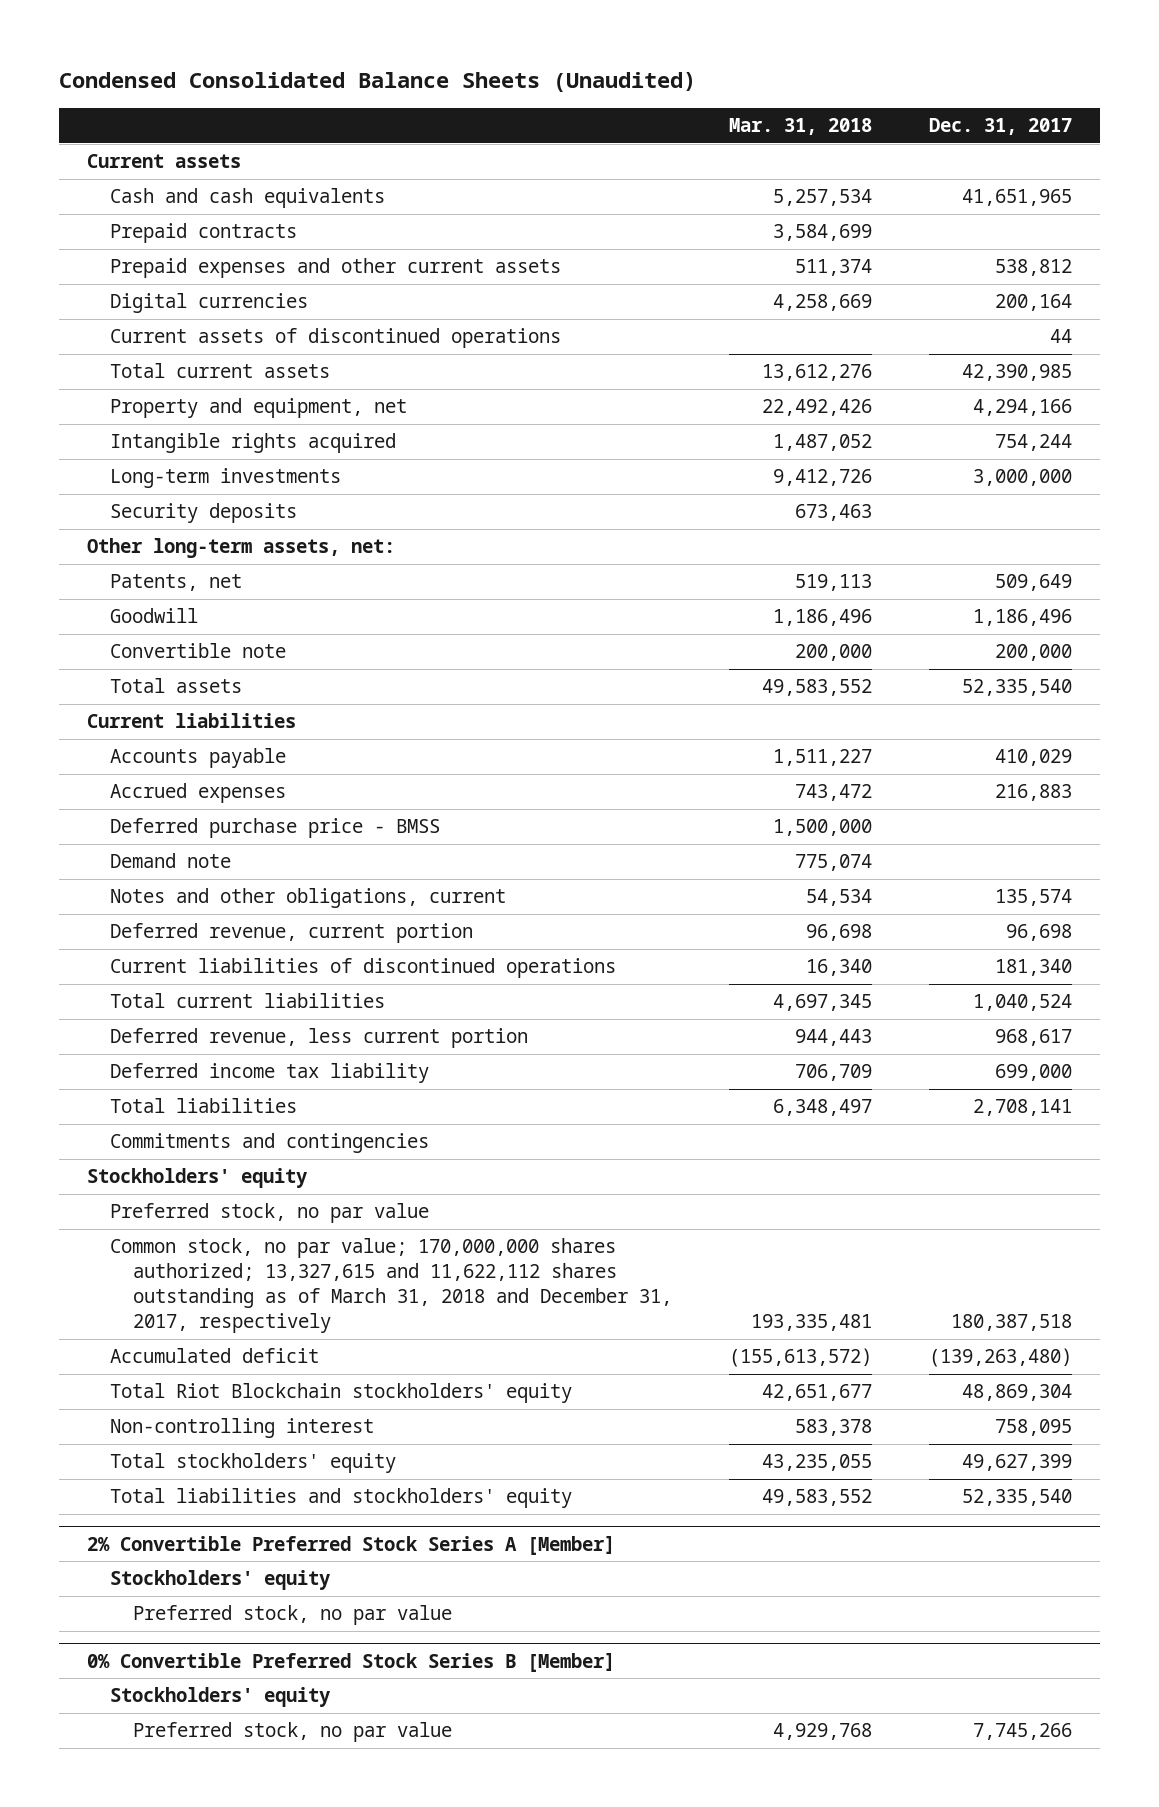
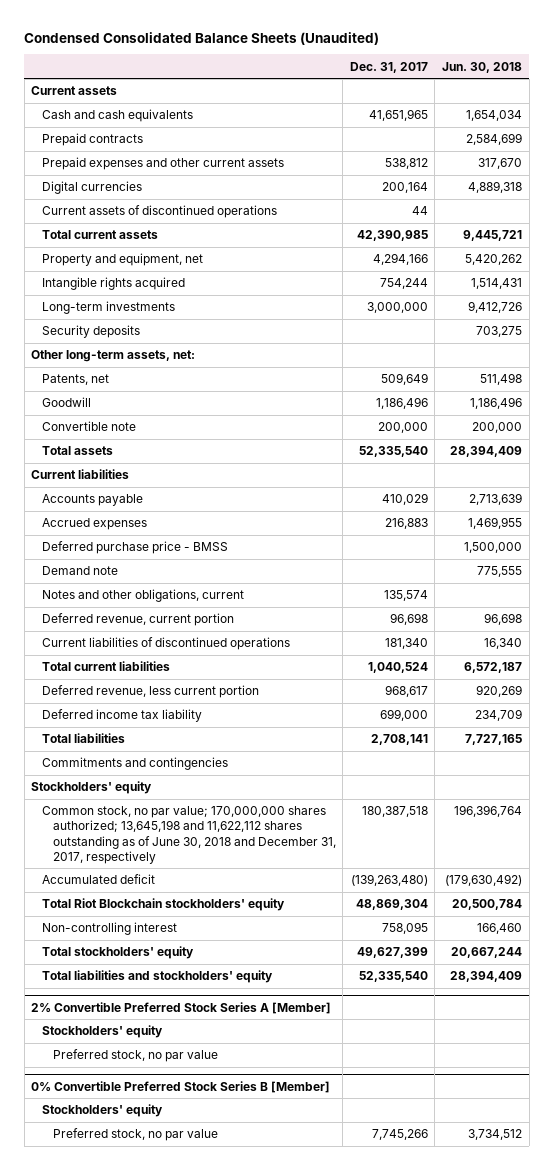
[729,117,873,135] Mar. 31, 2018 -> none
none -> [441,61,522,73] Jun. 30, 2018
[110,1203,430,1224] Preferred stock, no par value -> none
[110,1238,673,1334] Common stock, no par value; 170,000,000 shares authorized; 13,327,615 and 11,622,112 shares outstanding as of March 31, 2018 and December 31, 2017, respectively -> [41,806,336,864] Common stock, no par value; 170,000,000 shares authorized; 13,645,198 and 11,622,112 shares outstanding as of June 30, 2018 and December 31, 2017, respectively

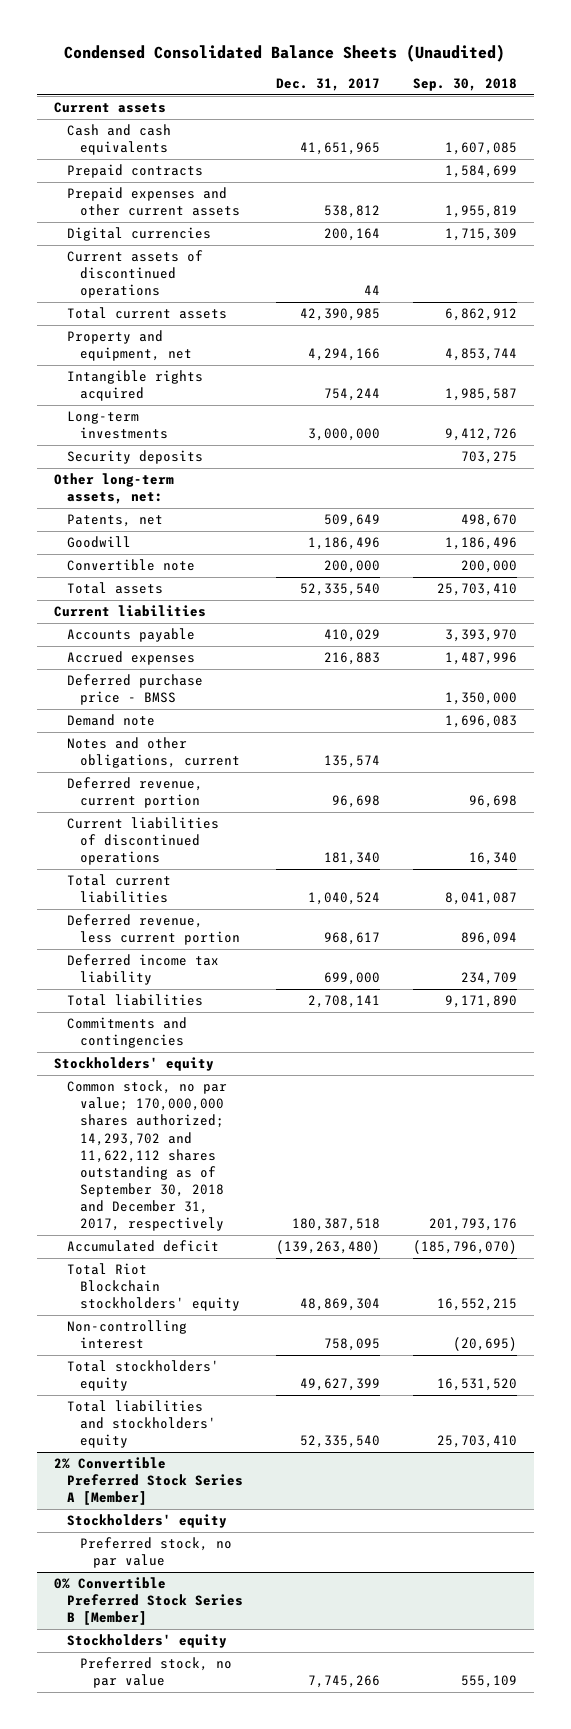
[441,61,522,73] Jun. 30, 2018 -> none
none -> [413,78,518,92] Sep. 30, 2018
[41,806,336,864] Common stock, no par value; 170,000,000 shares authorized; 13,645,198 and 11,622,112 shares outstanding as of June 30, 2018 and December 31, 2017, respectively -> [66,1080,227,1232] Common stock, no par value; 170,000,000 shares authorized; 14,293,702 and 11,622,112 shares outstanding as of September 30, 2018 and December 31, 2017, respectively

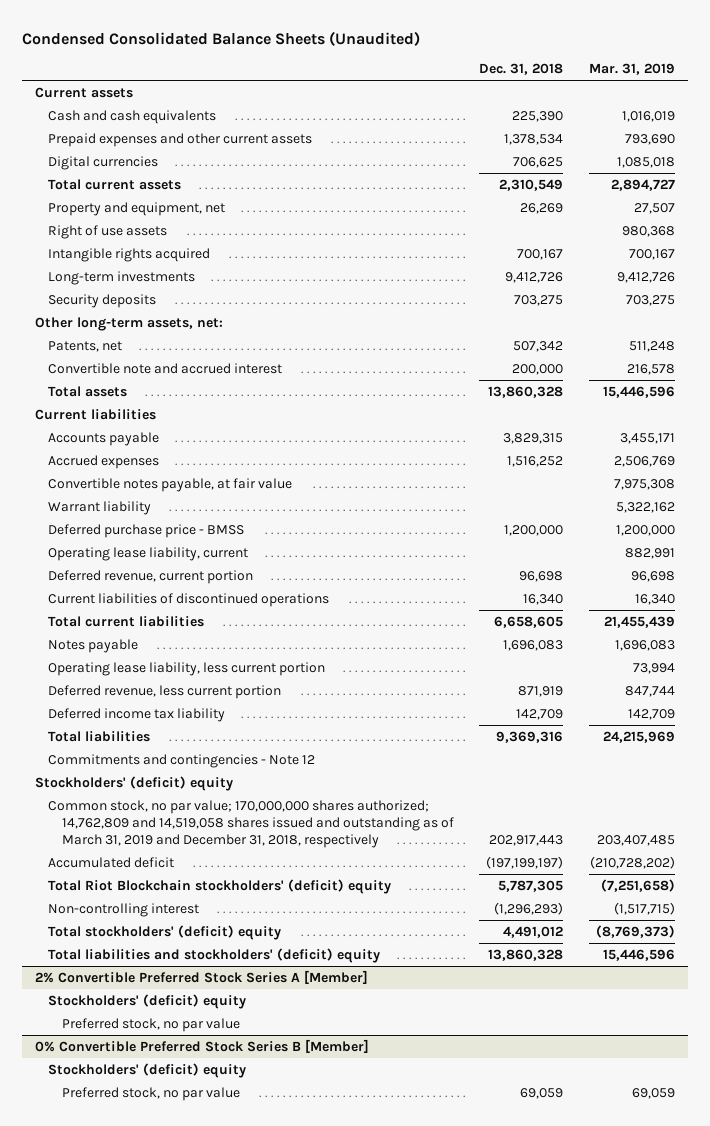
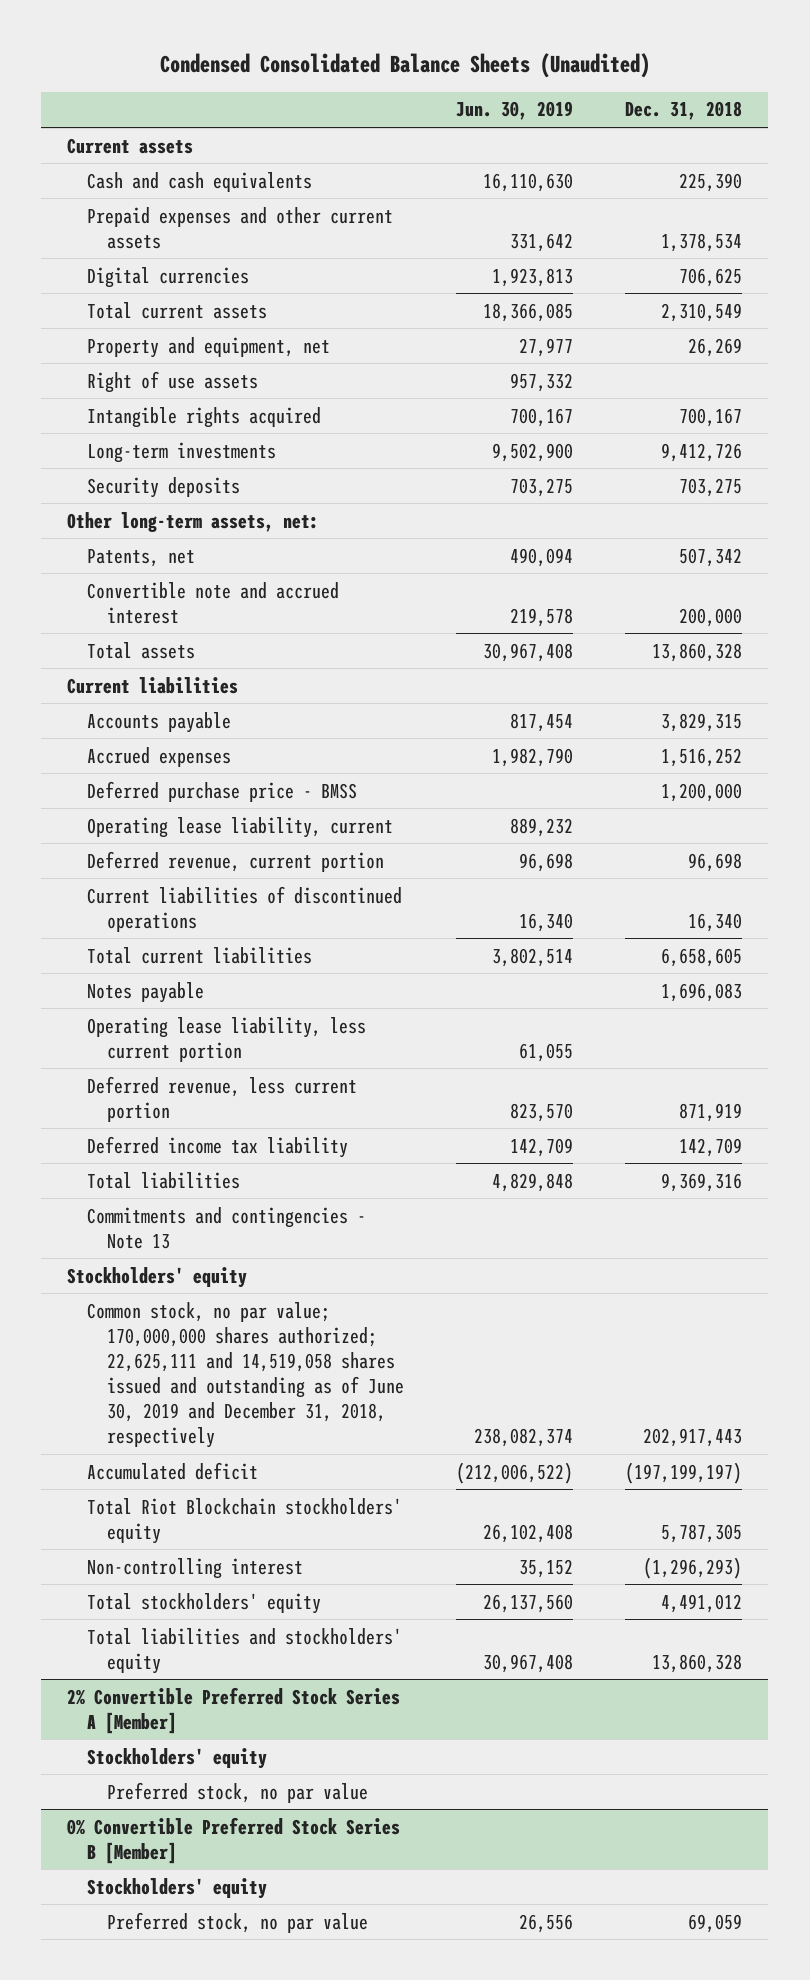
[588,63,675,76] Mar. 31, 2019 -> none
none -> [456,101,574,121] Jun. 30, 2019
[48,477,293,492] Convertible notes payable, at fair value -> none
[48,500,152,515] Warrant liability -> none
[48,753,316,768] Commitments and contingencies - Note 12 -> [87,1206,367,1249] Commitments and contingencies - Note 13
[34,775,233,791] Stockholders' (deficit) equity -> [67,1266,248,1288] Stockholders' equity
[48,799,454,849] Common stock, no par value; 170,000,000 shares authorized; 14,762,809 and 14,519,058 shares issued and outstanding as of March 31, 2019 and December 31, 2018, respectively -> [87,1301,404,1449] Common stock, no par value; 170,000,000 shares authorized; 22,625,111 and 14,519,058 shares issued and outstanding as of June 30, 2019 and December 31, 2018, respectively
[48,878,392,894] Total Riot Blockchain stockholders' (deficit) equity -> [87,1497,403,1544] Total Riot Blockchain stockholders' equity
[48,924,282,940] Total stockholders' (deficit) equity -> [87,1592,322,1614] Total stockholders' equity
[48,947,381,963] Total liabilities and stockholders' (deficit) equity -> [87,1627,403,1674] Total liabilities and stockholders' equity
[48,993,247,1009] Stockholders' (deficit) equity -> [87,1747,268,1769] Stockholders' equity
[48,1062,247,1078] Stockholders' (deficit) equity -> [87,1877,268,1899] Stockholders' equity

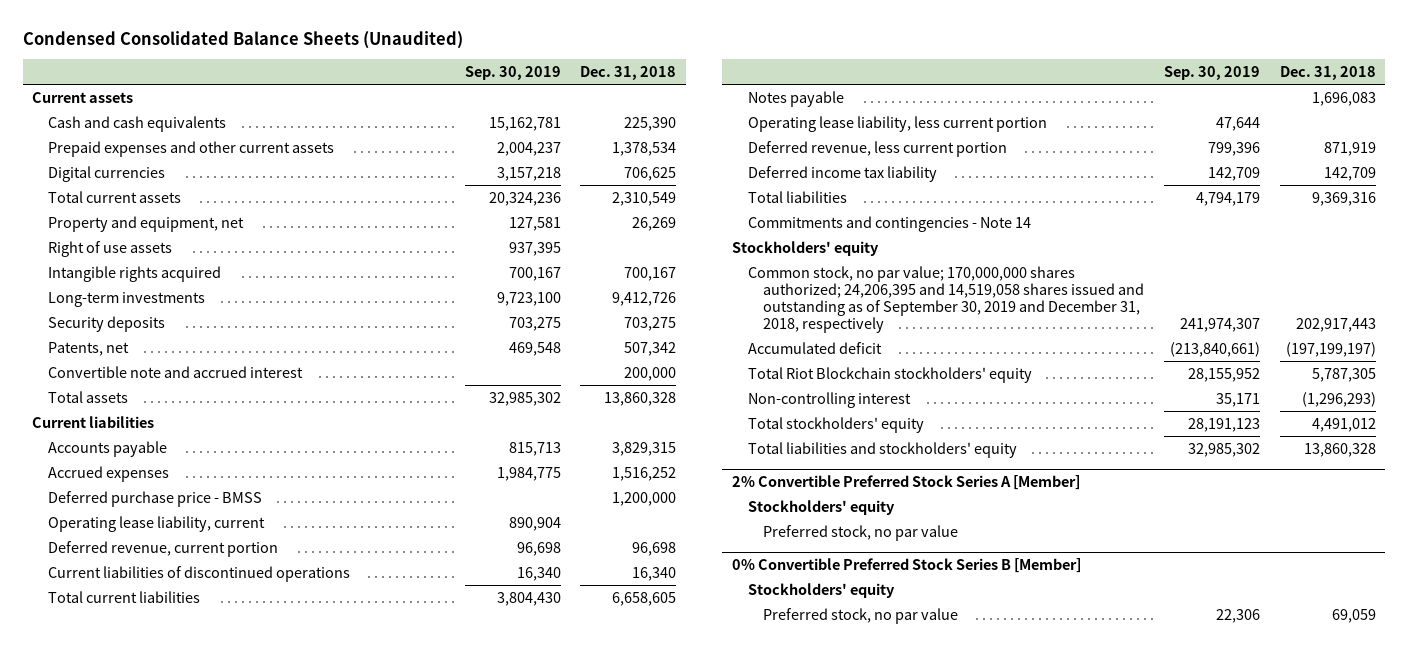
[456,101,574,121] Jun. 30, 2019 -> none
none -> [464,65,561,80] Sep. 30, 2019
[67,511,320,532] Other long-term assets, net: -> none
[87,1206,367,1249] Commitments and contingencies - Note 13 -> [747,215,1031,232] Commitments and contingencies - Note 14
[87,1301,404,1449] Common stock, no par value; 170,000,000 shares authorized; 22,625,111 and 14,519,058 shares issued and outstanding as of June 30, 2019 and December 31, 2018, respectively -> [747,265,1145,333] Common stock, no par value; 170,000,000 shares authorized; 24,206,395 and 14,519,058 shares issued and outstanding as of September 30, 2019 and December 31, 2018, respectively

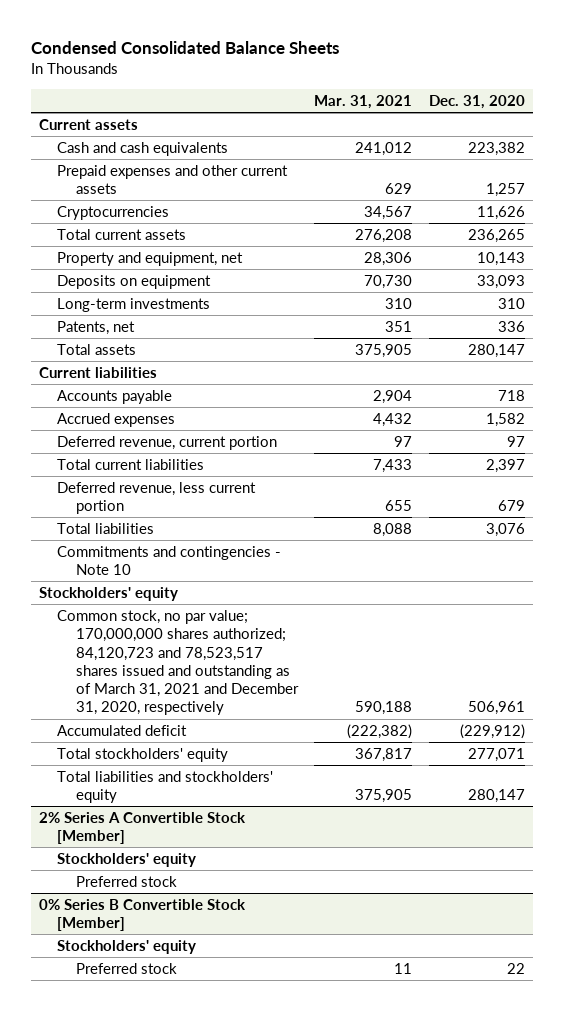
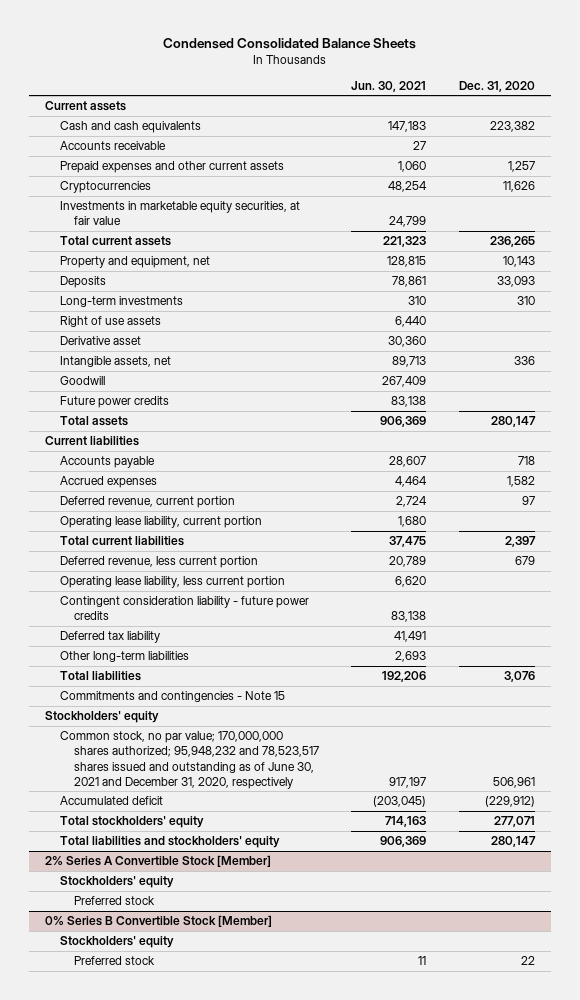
[314,95,413,110] Mar. 31, 2021 -> none
none -> [351,80,427,92] Jun. 30, 2021
none -> [59,141,166,151] Accounts receivable
none -> [59,201,300,226] Investments in marketable equity securities, at fair value
[57,274,212,289] Deposits on equipment -> [59,276,106,289] Deposits
none -> [59,316,161,328] Right of use assets
none -> [59,336,141,346] Derivative asset
[57,320,136,335] Patents, net -> [59,356,171,368] Intangible assets, net
none -> [59,376,105,386] Goodwill
none -> [59,396,169,409] Future power credits
none -> [59,516,262,529] Operating lease liability, current portion
none -> [59,576,285,589] Operating lease liability, less current portion
none -> [59,596,309,621] Contingent consideration liability - future power credits
none -> [59,631,160,644] Deferred tax liability
none -> [59,651,189,663] Other long-term liabilities
[57,545,282,576] Commitments and contingencies - Note 10 -> [59,691,285,703] Commitments and contingencies - Note 15
[57,609,299,716] Common stock, no par value; 170,000,000 shares authorized; 84,120,723 and 78,523,517 shares issued and outstanding as of March 31, 2021 and December 31, 2020, respectively -> [59,731,319,789] Common stock, no par value; 170,000,000 shares authorized; 95,948,232 and 78,523,517 shares issued and outstanding as of June 30, 2021 and December 31, 2020, respectively

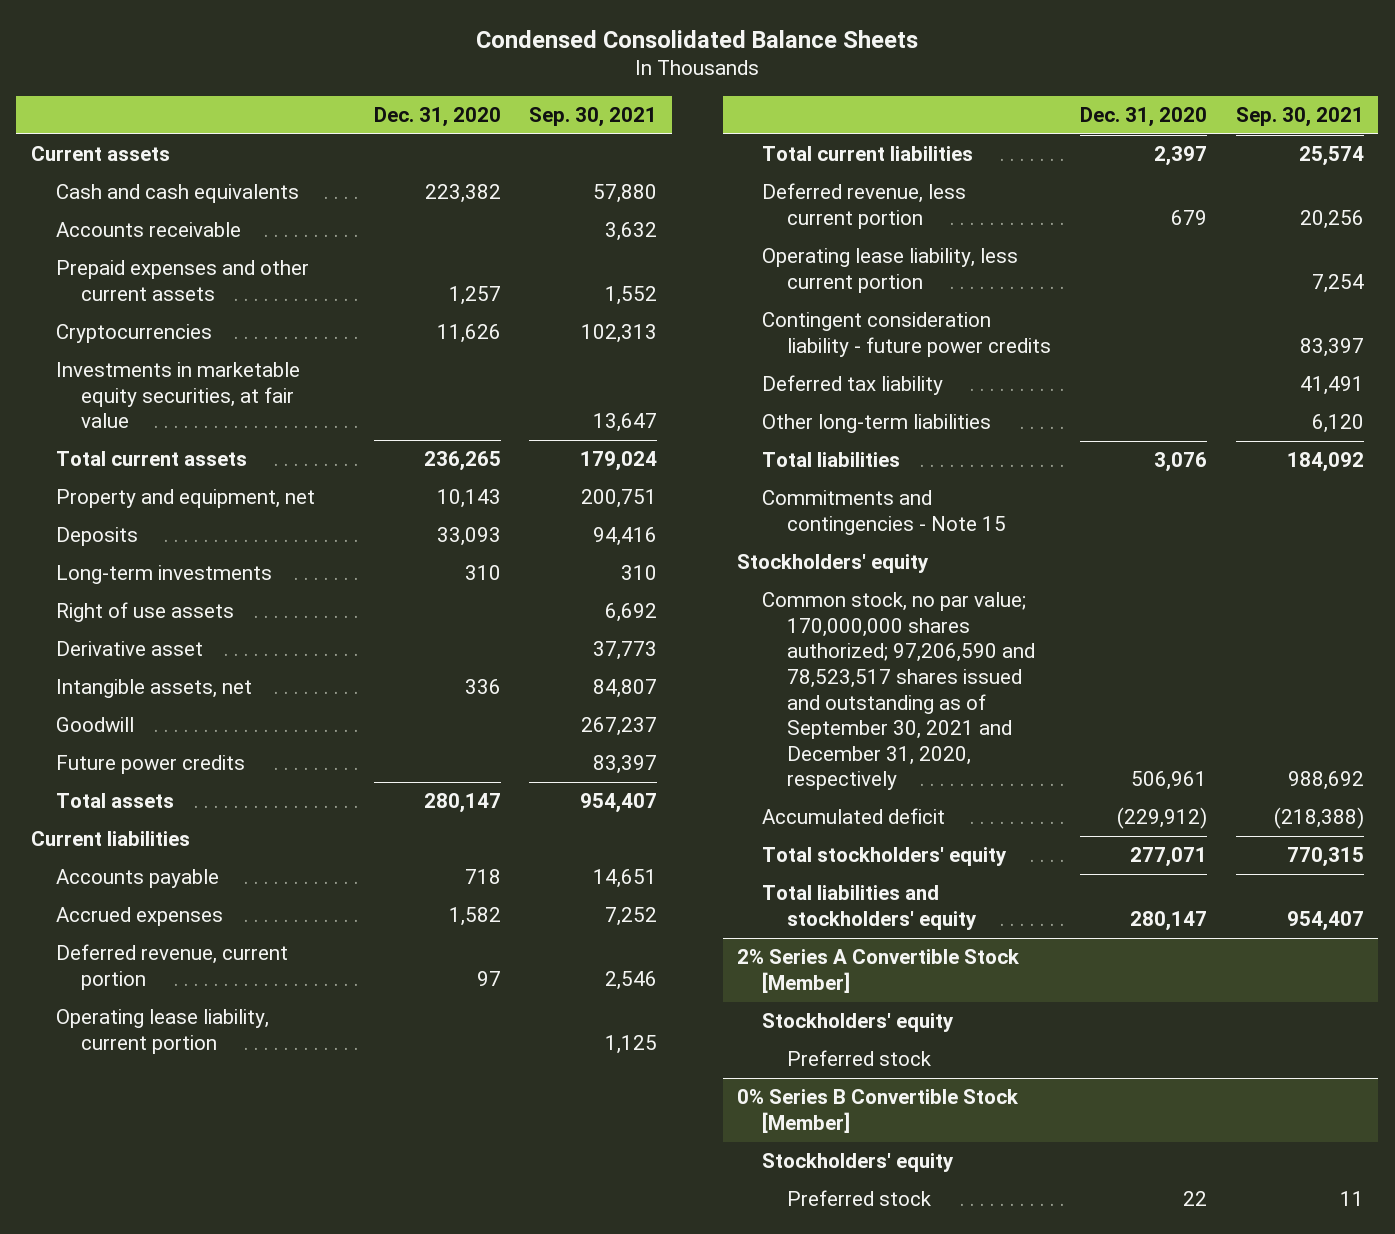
[351,80,427,92] Jun. 30, 2021 -> none
none -> [529,106,658,127] Sep. 30, 2021
[59,731,319,789] Common stock, no par value; 170,000,000 shares authorized; 95,948,232 and 78,523,517 shares issued and outstanding as of June 30, 2021 and December 31, 2020, respectively -> [762,592,1035,791] Common stock, no par value; 170,000,000 shares authorized; 97,206,590 and 78,523,517 shares issued and outstanding as of September 30, 2021 and December 31, 2020, respectively

